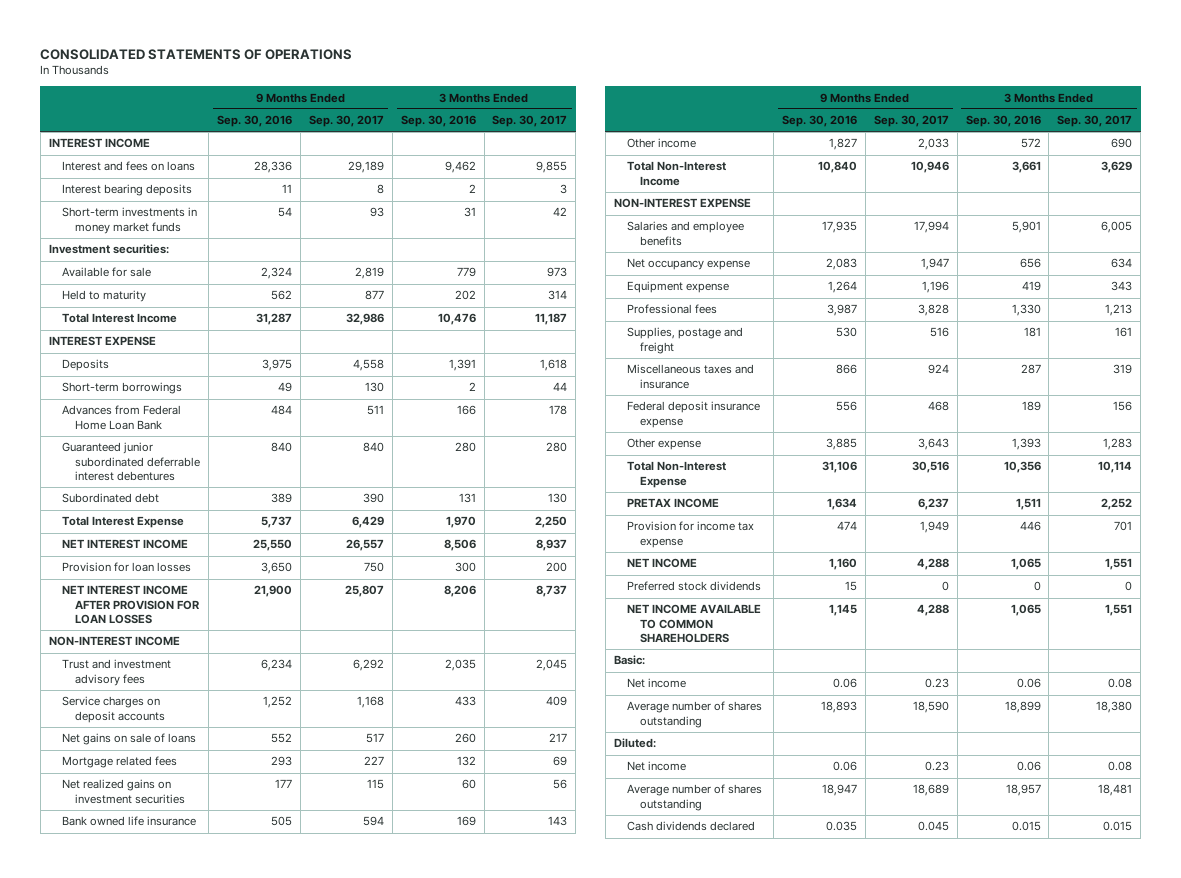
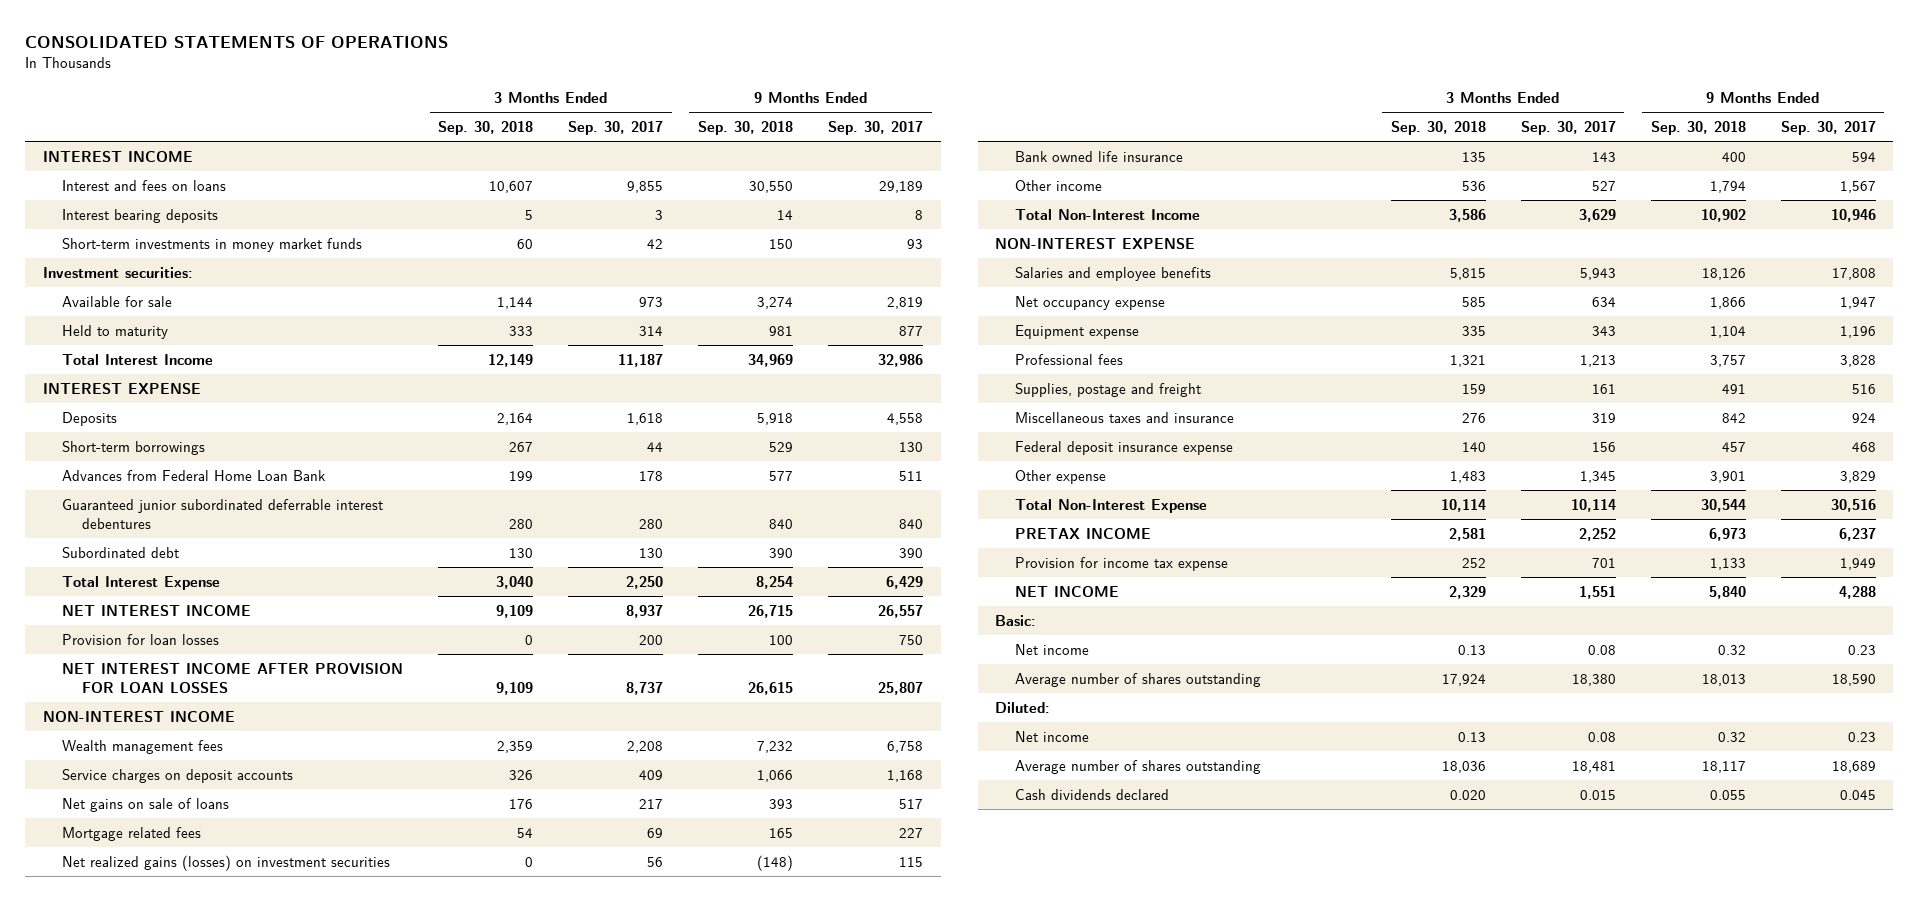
[217,115,293,128] Sep. 30, 2016 -> none
[400,115,476,128] Sep. 30, 2016 -> none
none -> [438,120,534,135] Sep. 30, 2018
none -> [698,120,794,135] Sep. 30, 2018
[62,659,172,686] Trust and investment advisory fees -> none
none -> [62,739,224,754] Wealth management fees
[62,779,186,804] Net realized gains on investment securities -> [62,854,391,871] Net realized gains (losses) on investment securities
[917,138,949,151] 2,033 -> [1839,180,1876,193] 1,567
[1111,138,1133,149] 690 -> [1591,180,1616,191] 527
[913,221,949,234] 17,994 -> [1831,267,1876,280] 17,808
[1101,221,1133,234] 6,005 -> [1579,267,1616,280] 5,943
[917,438,949,451] 3,643 -> [1839,470,1876,483] 3,829
[1103,438,1133,451] 1,283 -> [1579,470,1616,483] 1,345
[626,581,761,592] Preferred stock dividends -> none
[626,604,761,643] NET INCOME AVAILABLE TO COMMON SHAREHOLDERS -> none

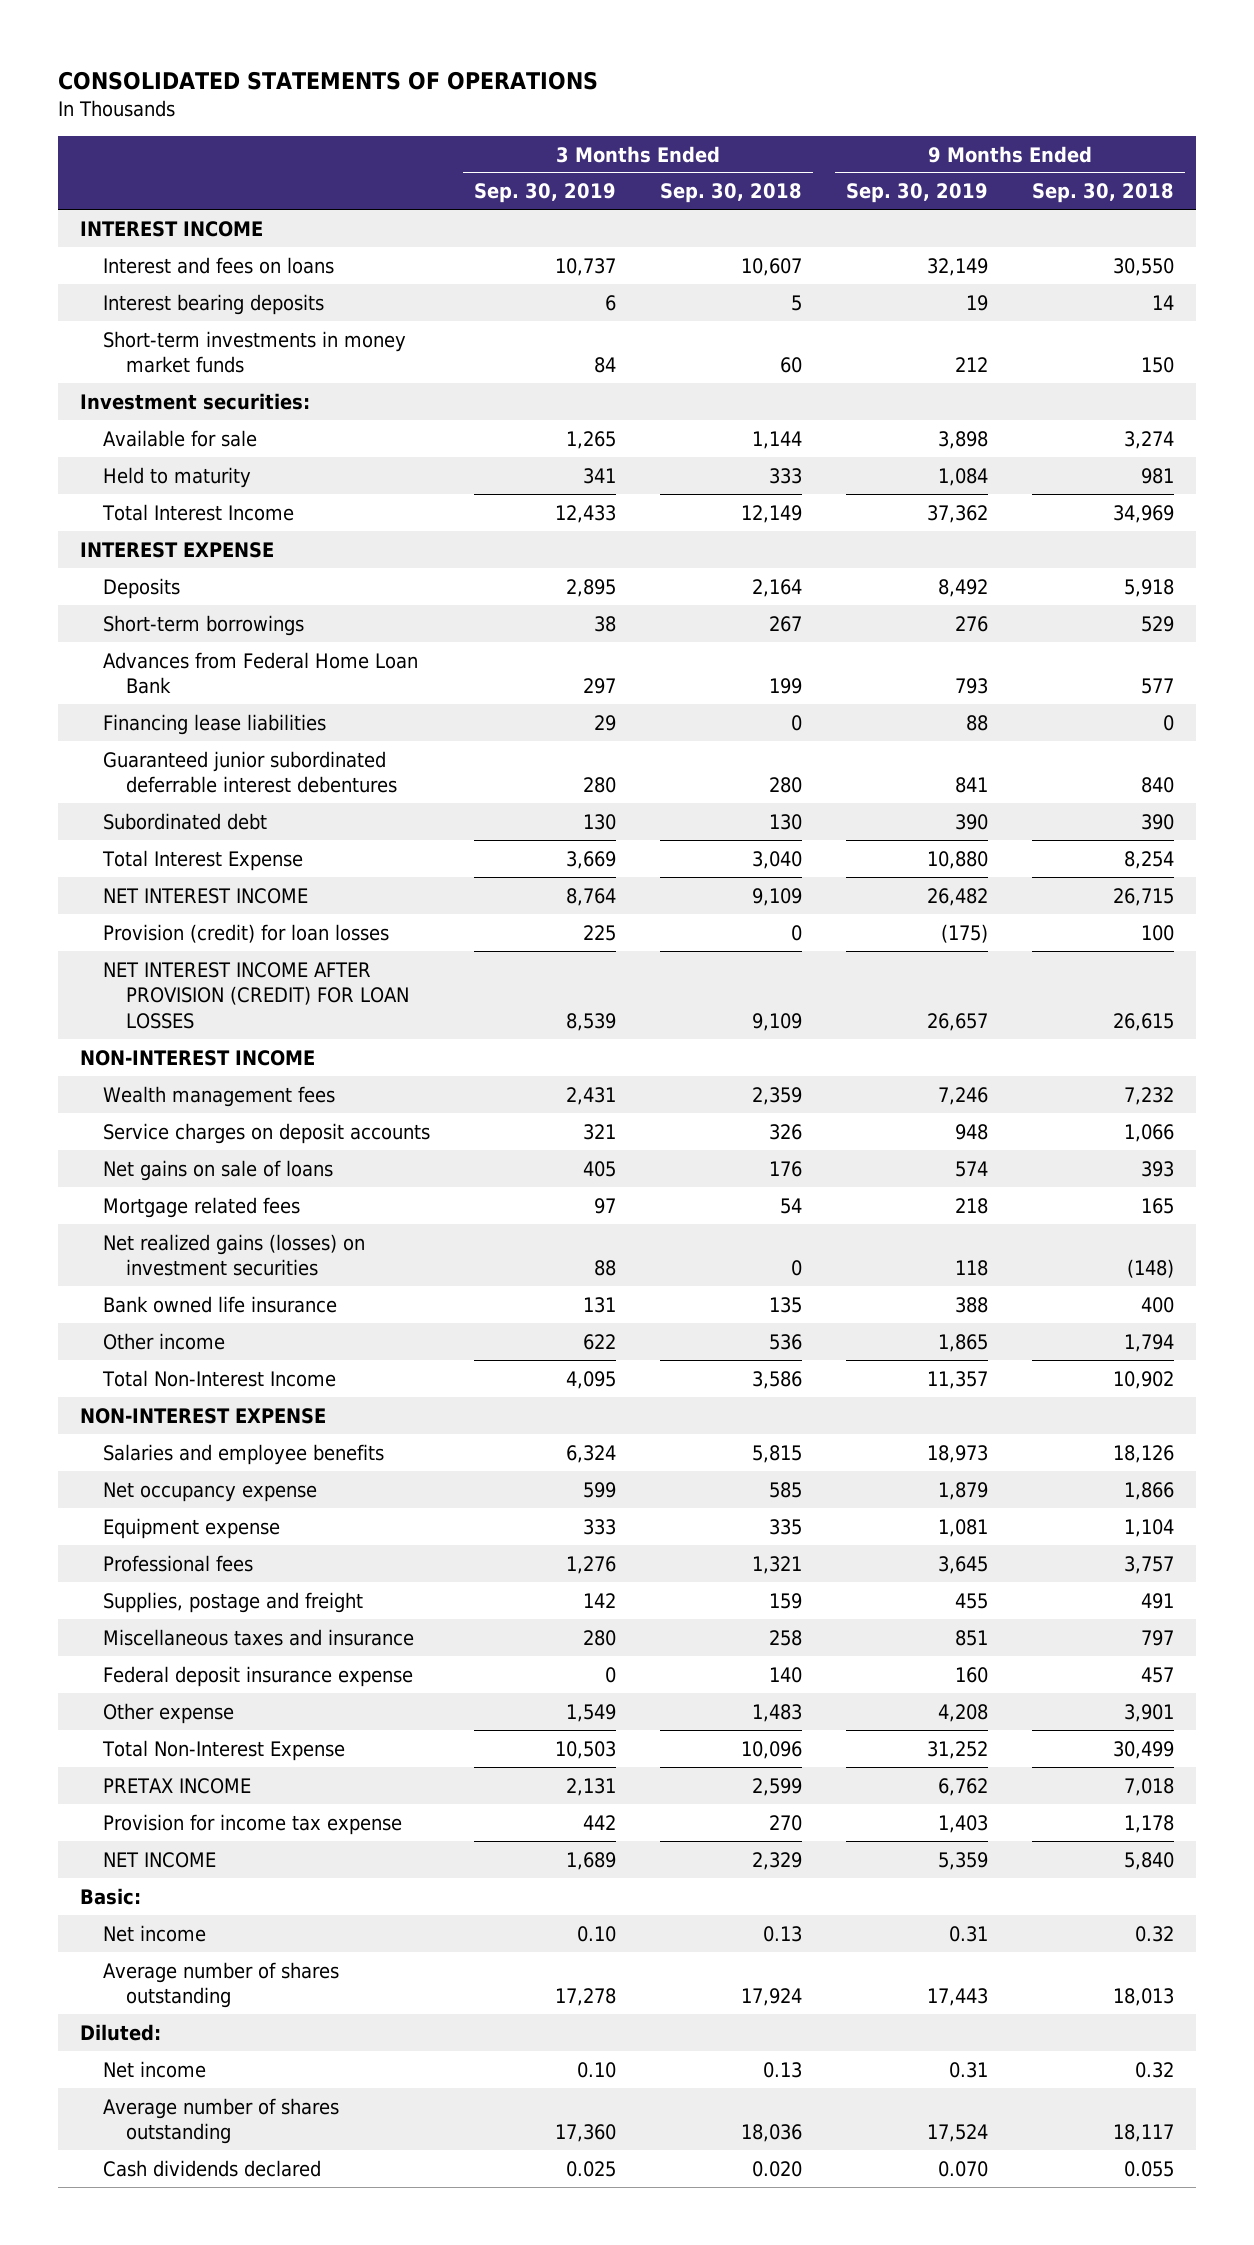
[568,120,664,135] Sep. 30, 2017 -> none
[828,120,924,135] Sep. 30, 2017 -> none
none -> [473,183,616,204] Sep. 30, 2019
none -> [846,183,989,204] Sep. 30, 2019
none -> [102,713,326,735] Financing lease liabilities
[62,633,220,645] Provision for loan losses -> [102,923,389,943] Provision (credit) for loan losses
[62,662,404,693] NET INTEREST INCOME AFTER PROVISION FOR LOAN LOSSES -> [102,961,409,1029] NET INTEREST INCOME AFTER PROVISION (CREDIT) FOR LOAN LOSSES
[1461,412,1486,423] 276 -> [769,1629,803,1646] 258
[1721,412,1746,423] 842 -> [1141,1629,1175,1646] 797
[1440,498,1486,512] 10,114 -> [741,1740,803,1759] 10,096
[1700,498,1746,512] 30,544 -> [1113,1740,1175,1759] 30,499
[1448,527,1486,541] 2,581 -> [752,1777,803,1796] 2,599
[1708,527,1746,541] 6,973 -> [1124,1777,1175,1796] 7,018
[1461,557,1486,568] 252 -> [769,1814,803,1831] 270
[1709,557,1746,570] 1,133 -> [1124,1814,1175,1833] 1,178

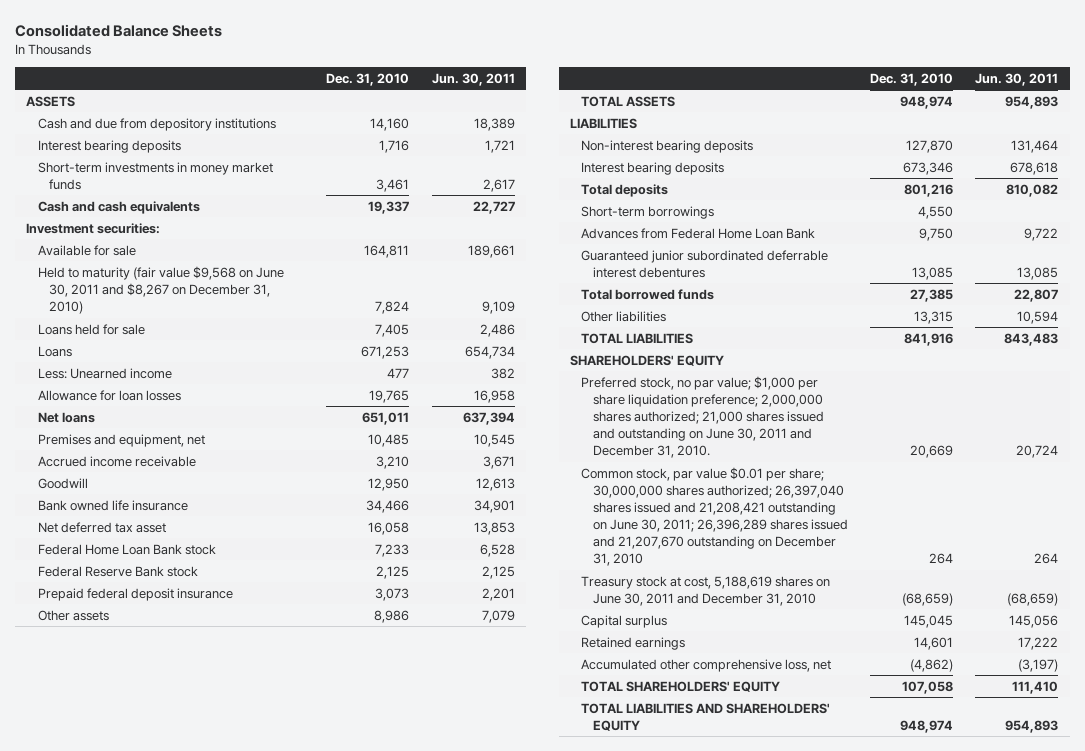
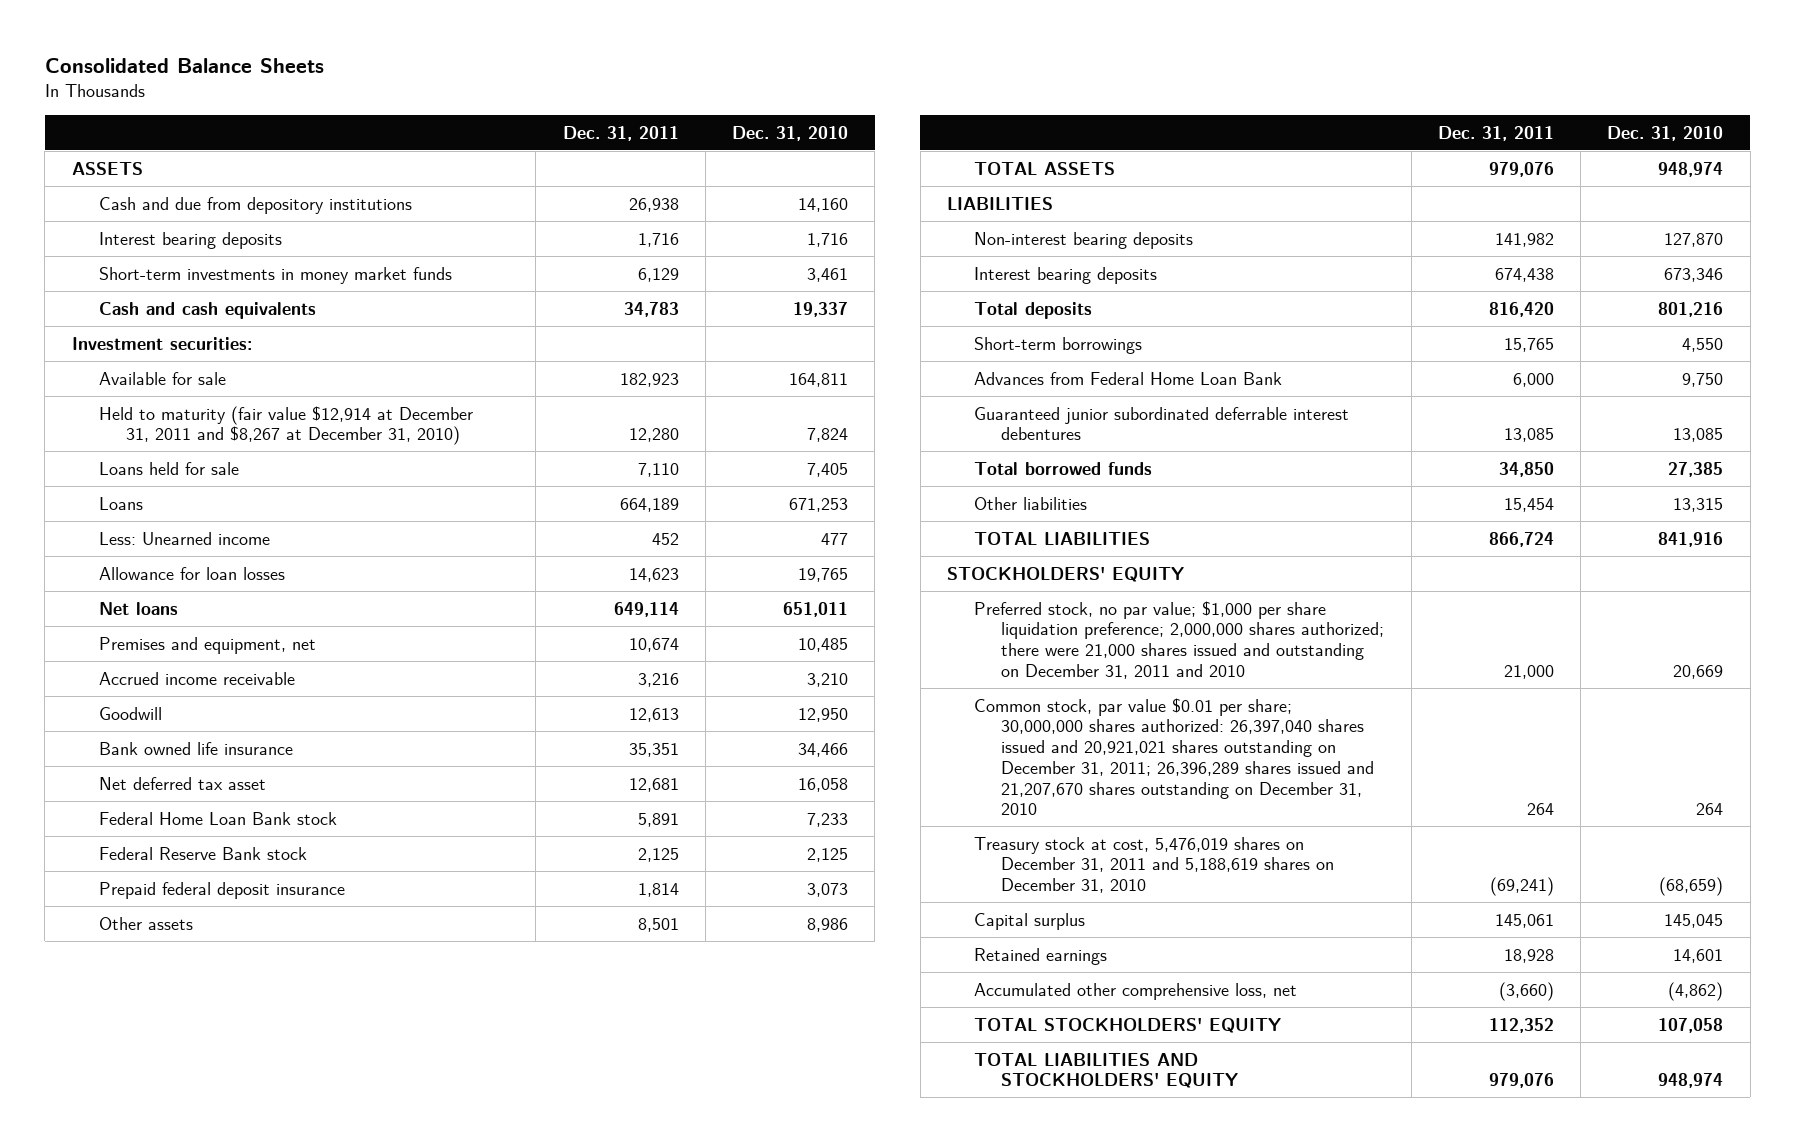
[431,72,515,86] Jun. 30, 2011 -> none
none -> [562,125,679,141] Dec. 31, 2011
[37,265,284,315] Held to maturity (fair value $9,568 on June 30, 2011 and $8,267 on December 31, 2010) -> [98,405,473,446] Held to maturity (fair value $12,914 at December 31, 2011 and $8,267 at December 31, 2010)
[570,354,725,366] SHAREHOLDERS' EQUITY -> [946,566,1184,582] STOCKHOLDERS' EQUITY
[581,375,824,459] Preferred stock, no par value; $1,000 per share liquidation preference; 2,000,000 shares authorized; 21,000 shares issued and outstanding on June 30, 2011 and December 31, 2010. -> [974,600,1385,679] Preferred stock, no par value; $1,000 per share liquidation preference; 2,000,000 shares authorized; there were 21,000 shares issued and outstanding on December 31, 2011 and 2010
[581,466,848,567] Common stock, par value $0.01 per share; 30,000,000 shares authorized; 26,397,040 shares issued and 21,208,421 outstanding on June 30, 2011; 26,396,289 shares issued and 21,207,670 outstanding on December 31, 2010 -> [974,697,1375,816] Common stock, par value $0.01 per share; 30,000,000 shares authorized: 26,397,040 shares issued and 20,921,021 shares outstanding on December 31, 2011; 26,396,289 shares issued and 21,207,670 shares outstanding on December 31, 2010
[581,575,831,606] Treasury stock at cost, 5,188,619 shares on June 30, 2011 and December 31, 2010 -> [974,836,1335,894] Treasury stock at cost, 5,476,019 shares on December 31, 2011 and 5,188,619 shares on December 31, 2010
[581,680,781,692] TOTAL SHAREHOLDERS' EQUITY -> [974,1017,1282,1033] TOTAL STOCKHOLDERS' EQUITY
[581,702,831,731] TOTAL LIABILITIES AND SHAREHOLDERS' EQUITY -> [974,1052,1239,1089] TOTAL LIABILITIES AND STOCKHOLDERS' EQUITY

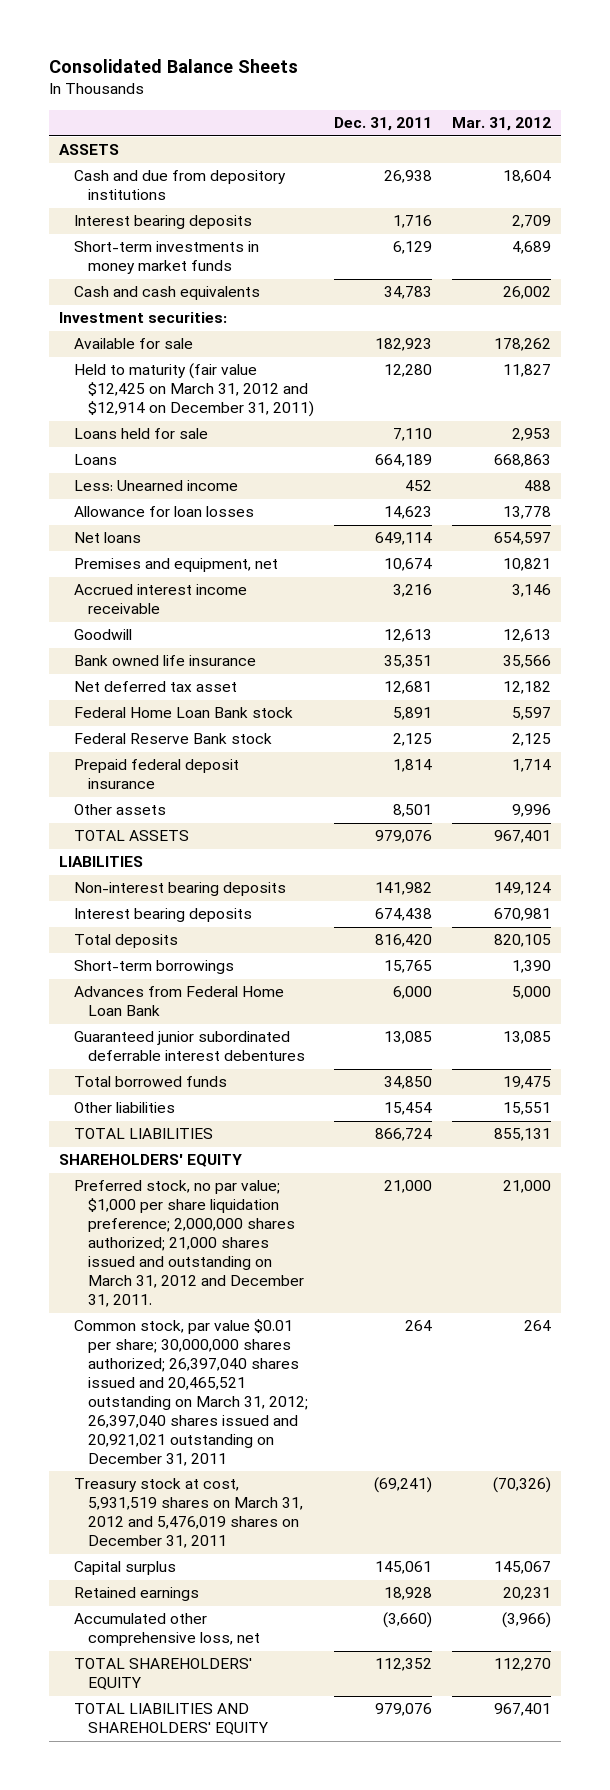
[732,125,849,141] Dec. 31, 2010 -> none
none -> [451,117,551,132] Mar. 31, 2012
[98,405,473,446] Held to maturity (fair value $12,914 at December 31, 2011 and $8,267 at December 31, 2010) -> [73,363,314,418] Held to maturity (fair value $12,425 on March 31, 2012 and $12,914 on December 31, 2011)
[98,671,295,685] Accrued income receivable -> [73,584,247,615] Accrued interest income receivable
[946,566,1184,582] STOCKHOLDERS' EQUITY -> [59,1154,243,1168] SHAREHOLDERS' EQUITY
[974,600,1385,679] Preferred stock, no par value; $1,000 per share liquidation preference; 2,000,000 shares authorized; there were 21,000 shares issued and outstanding on December 31, 2011 and 2010 -> [73,1180,304,1308] Preferred stock, no par value; $1,000 per share liquidation preference; 2,000,000 shares authorized; 21,000 shares issued and outstanding on March 31, 2012 and December 31, 2011.
[974,697,1375,816] Common stock, par value $0.01 per share; 30,000,000 shares authorized: 26,397,040 shares issued and 20,921,021 shares outstanding on December 31, 2011; 26,396,289 shares issued and 21,207,670 shares outstanding on December 31, 2010 -> [73,1319,308,1467] Common stock, par value $0.01 per share; 30,000,000 shares authorized; 26,397,040 shares issued and 20,465,521 outstanding on March 31, 2012; 26,397,040 shares issued and 20,921,021 outstanding on December 31, 2011
[974,836,1335,894] Treasury stock at cost, 5,476,019 shares on December 31, 2011 and 5,188,619 shares on December 31, 2010 -> [73,1478,303,1549] Treasury stock at cost, 5,931,519 shares on March 31, 2012 and 5,476,019 shares on December 31, 2011
[974,1017,1282,1033] TOTAL STOCKHOLDERS' EQUITY -> [73,1658,252,1691] TOTAL SHAREHOLDERS' EQUITY
[974,1052,1239,1089] TOTAL LIABILITIES AND STOCKHOLDERS' EQUITY -> [73,1703,268,1736] TOTAL LIABILITIES AND SHAREHOLDERS' EQUITY

